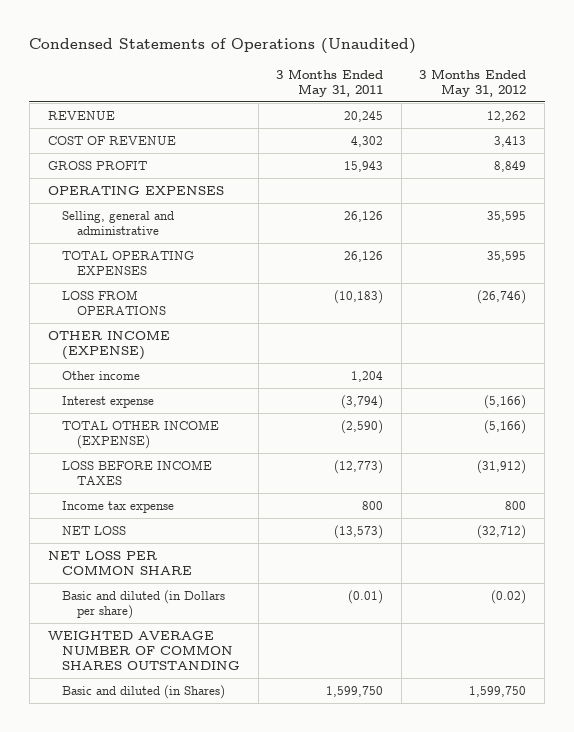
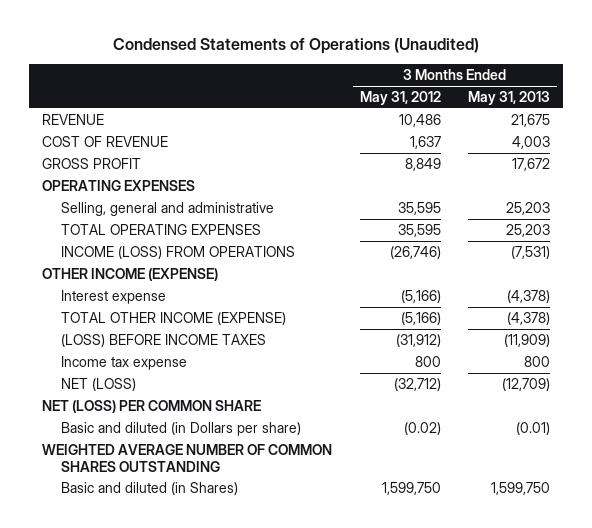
[276,68,384,97] 3 Months Ended May 31, 2011 -> none
none -> [467,91,550,106] May 31, 2013
[487,110,527,122] 12,262 -> [398,113,441,127] 10,486
[494,135,527,147] 3,413 -> [409,135,441,149] 1,637
[62,289,166,315] LOSS FROM OPERATIONS -> [60,245,295,259] INCOME (LOSS) FROM OPERATIONS
[62,370,141,380] Other income -> none
[62,459,213,485] LOSS BEFORE INCOME TAXES -> [60,333,266,347] (LOSS) BEFORE INCOME TAXES
[62,525,127,535] NET LOSS -> [60,377,136,391] NET (LOSS)
[47,550,193,575] NET LOSS PER COMMON SHARE -> [42,399,262,413] NET (LOSS) PER COMMON SHARE

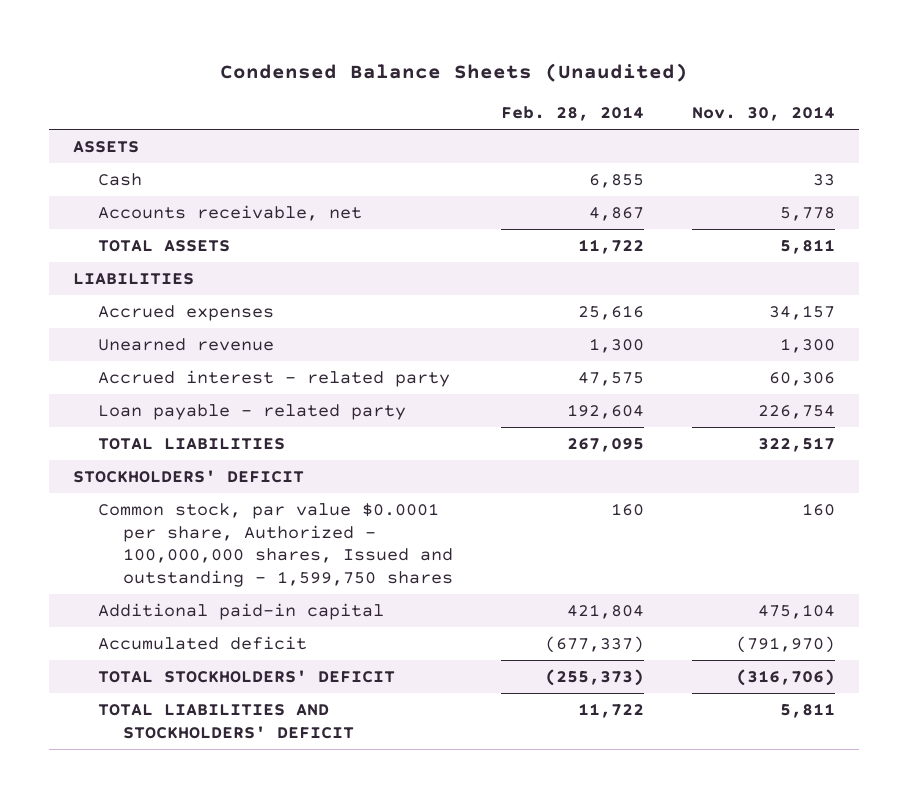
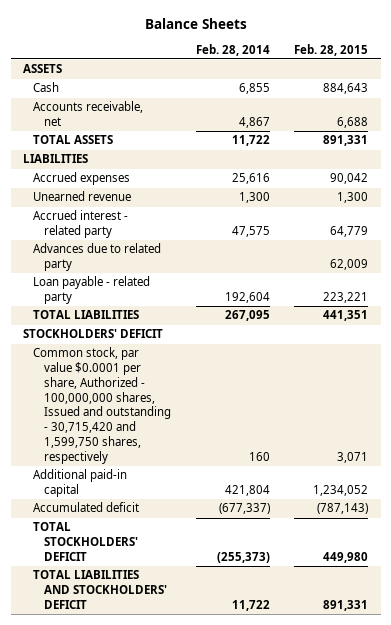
[219,62,688,82] Condensed Balance Sheets (Unaudited) -> [144,17,247,29] Balance Sheets
[691,106,835,122] Nov. 30, 2014 -> none
none -> [294,43,369,56] Feb. 28, 2015
none -> [33,243,162,272] Advances due to related party
[97,503,453,587] Common stock, par value $0.0001 per share, Authorized - 100,000,000 shares, Issued and outstanding - 1,599,750 shares -> [33,347,171,464] Common stock, par value $0.0001 per share, Authorized - 100,000,000 shares, Issued and outstanding - 30,715,420 and 1,599,750 shares, respectively

